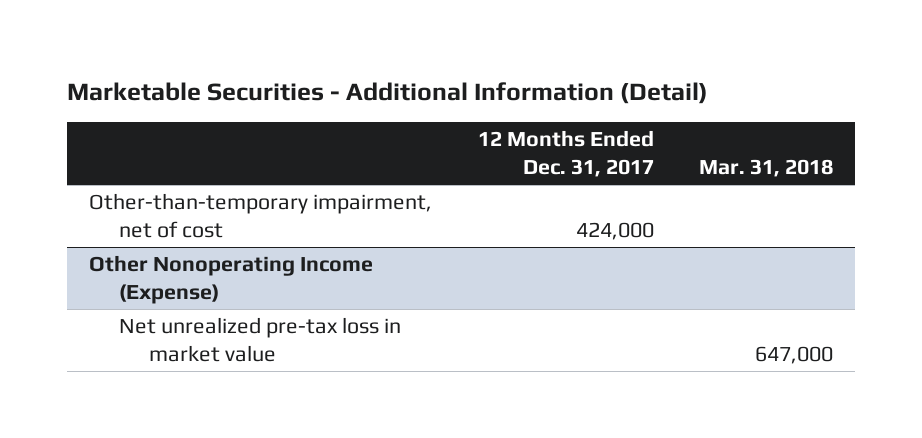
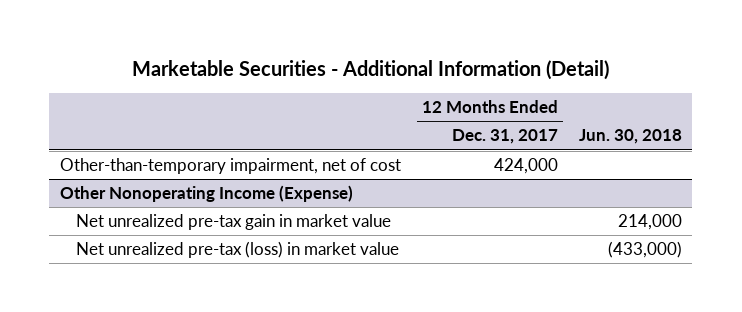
[698,159,833,178] Mar. 31, 2018 -> none
none -> [578,129,682,145] Jun. 30, 2018
none -> [76,214,392,231] Net unrealized pre-tax gain in market value
[119,317,402,362] Net unrealized pre-tax loss in market value -> [76,241,400,259] Net unrealized pre-tax (loss) in market value

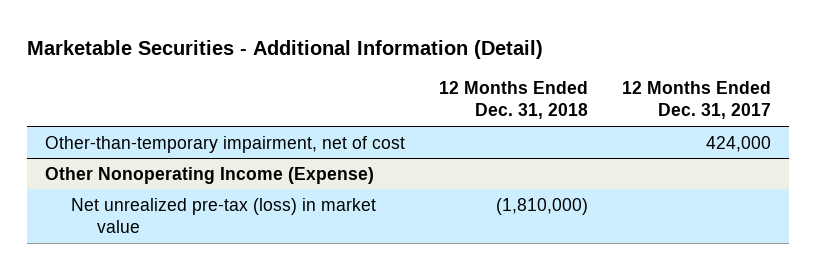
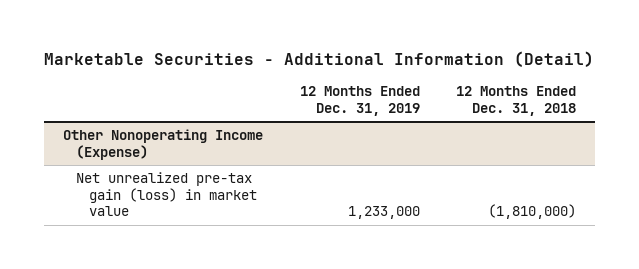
[622,80,772,120] 12 Months Ended Dec. 31, 2017 -> none
none -> [299,86,420,117] 12 Months Ended Dec. 31, 2019
[44,135,405,153] Other-than-temporary impairment, net of cost -> none
[70,197,376,234] Net unrealized pre-tax (loss) in market value -> [75,172,257,217] Net unrealized pre-tax gain (loss) in market value

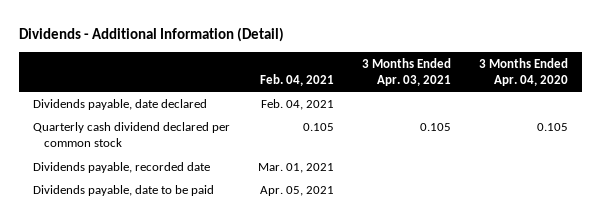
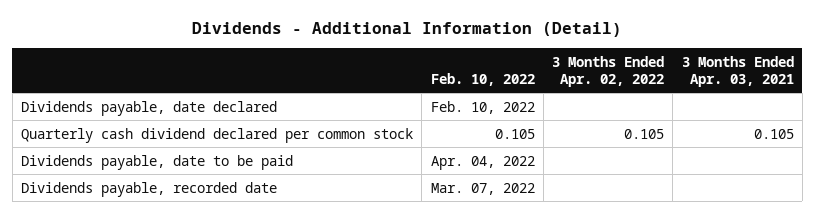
[259,74,334,87] Feb. 04, 2021 -> none
[479,57,569,87] 3 Months Ended Apr. 04, 2020 -> none
none -> [430,72,535,86] Feb. 10, 2022
none -> [552,55,665,87] 3 Months Ended Apr. 02, 2022
[32,161,210,173] Dividends payable, recorded date -> [21,181,278,197] Dividends payable, recorded date

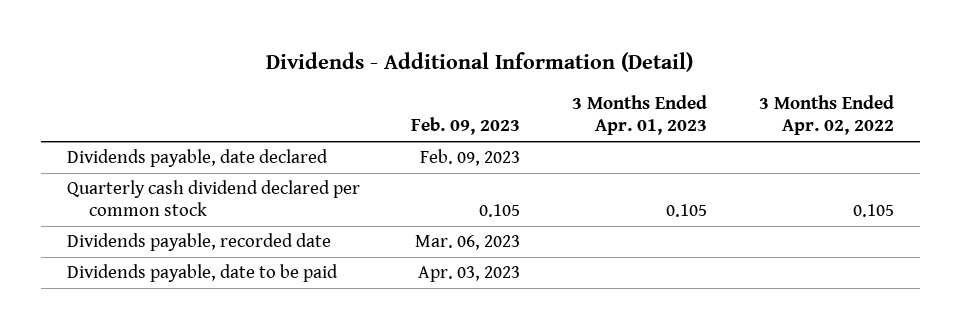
[430,72,535,86] Feb. 10, 2022 -> none
[681,55,794,87] 3 Months Ended Apr. 03, 2021 -> none
none -> [411,117,521,136] Feb. 09, 2023
none -> [572,95,708,136] 3 Months Ended Apr. 01, 2023
[21,154,294,170] Dividends payable, date to be paid -> [66,264,338,283] Dividends payable, date to be paid

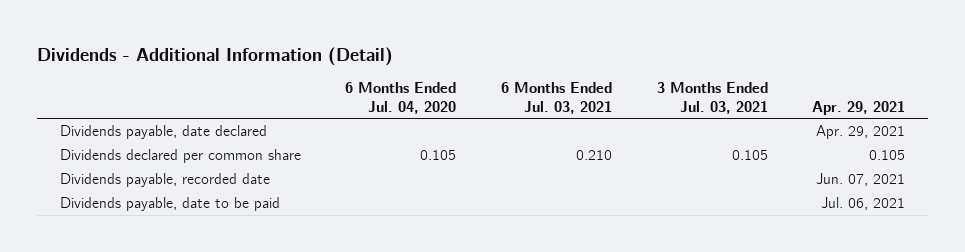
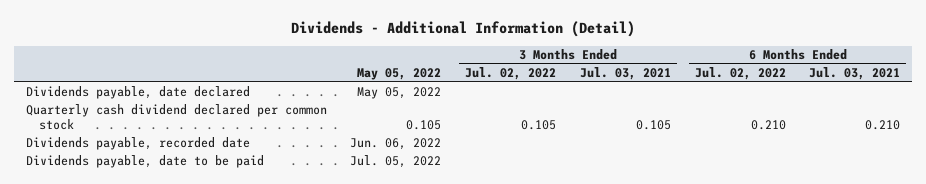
[345,81,457,114] 6 Months Ended Jul. 04, 2020 -> none
[812,100,906,115] Apr. 29, 2021 -> none
none -> [357,67,442,80] May 05, 2022
none -> [465,66,557,80] Jul. 02, 2022
none -> [694,66,786,80] Jul. 02, 2022
[59,149,301,164] Dividends declared per common share -> [25,104,327,131] Quarterly cash dividend declared per common stock

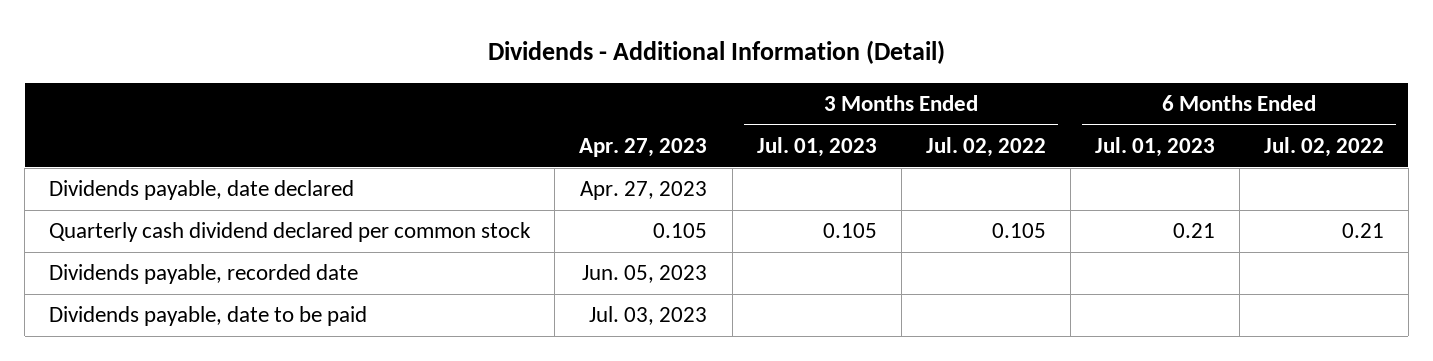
[357,67,442,80] May 05, 2022 -> none
[579,66,671,80] Jul. 03, 2021 -> none
[809,66,901,80] Jul. 03, 2021 -> none
none -> [579,137,708,157] Apr. 27, 2023
none -> [756,136,877,157] Jul. 01, 2023
none -> [1094,136,1215,157] Jul. 01, 2023
[750,120,786,131] 0.210 -> [1341,223,1384,239] 0.21

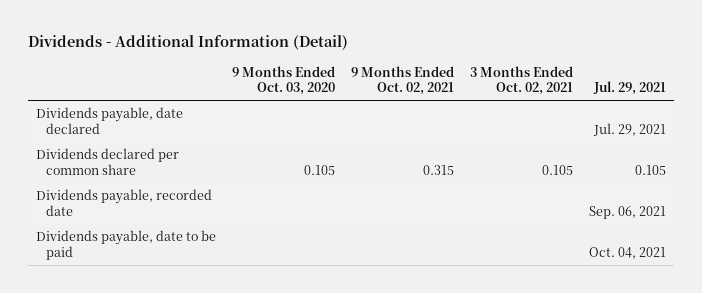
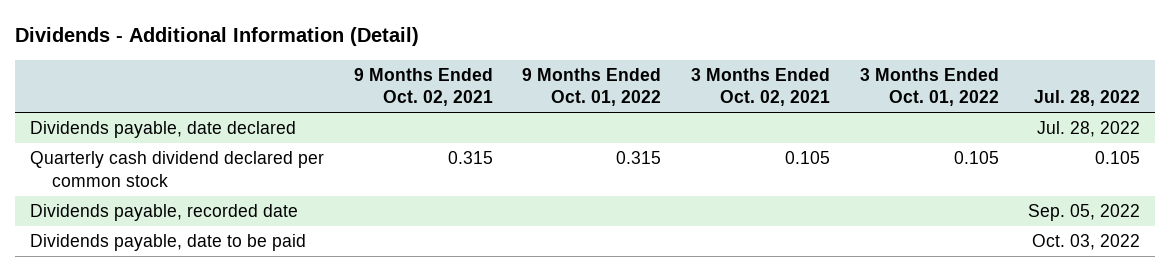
[231,65,335,96] 9 Months Ended Oct. 03, 2020 -> none
[593,81,667,96] Jul. 29, 2021 -> none
none -> [522,67,662,107] 9 Months Ended Oct. 01, 2022
none -> [859,67,999,107] 3 Months Ended Oct. 01, 2022
none -> [1034,90,1141,107] Jul. 28, 2022
[35,148,179,175] Dividends declared per common share -> [30,151,325,187] Quarterly cash dividend declared per common stock

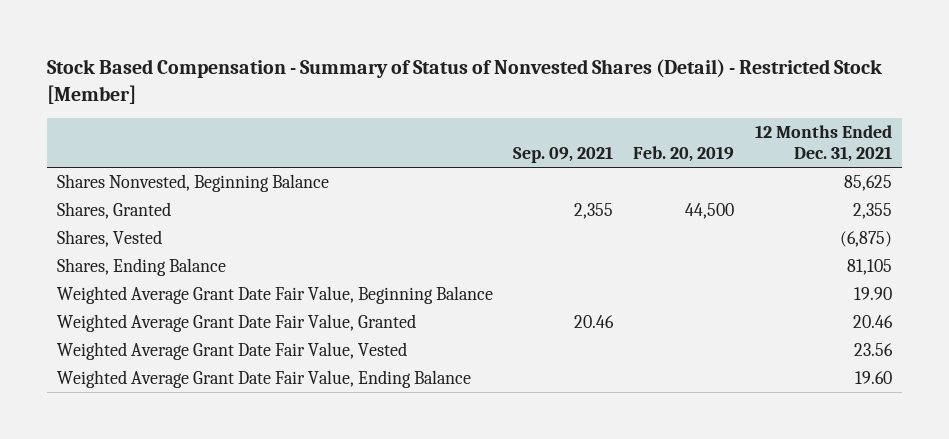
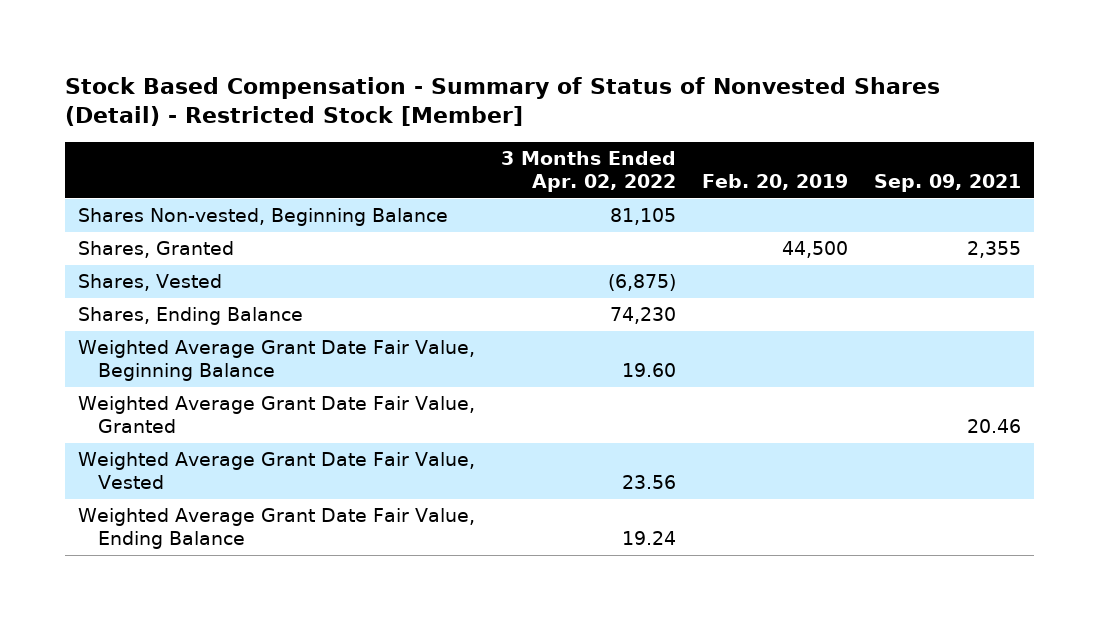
[754,125,892,163] 12 Months Ended Dec. 31, 2021 -> none
none -> [501,151,677,192] 3 Months Ended Apr. 02, 2022
[57,173,330,192] Shares Nonvested, Beginning Balance -> [78,208,449,227] Shares Non-vested, Beginning Balance

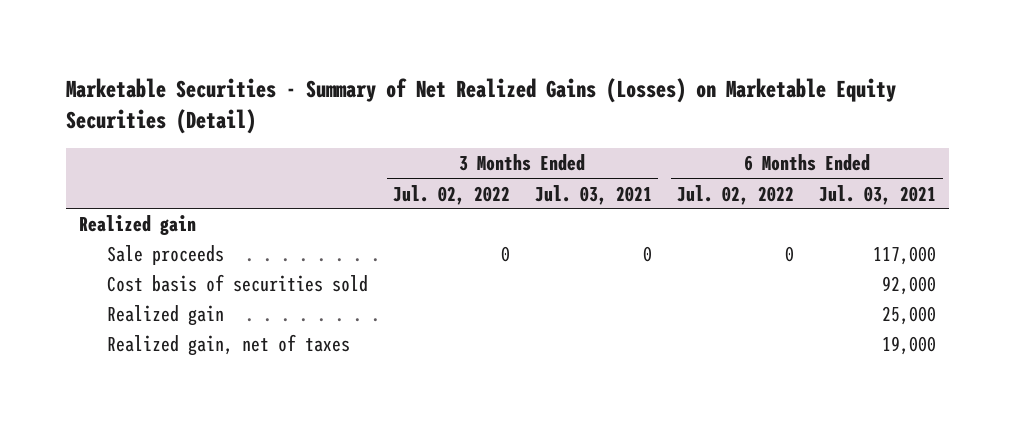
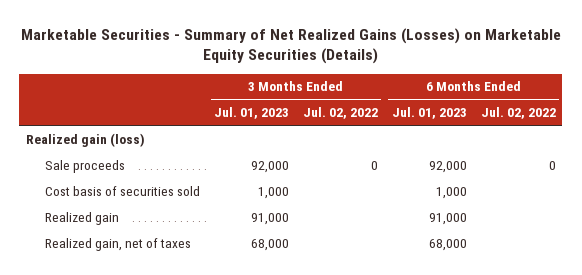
[65,78,896,135] Marketable Securities - Summary of Net Realized Gains (Losses) on Marketable Equity Securities (Detail) -> [20,27,561,65] Marketable Securities - Summary of Net Realized Gains (Losses) on Marketable Equity Securities (Details)
[535,184,653,205] Jul. 03, 2021 -> none
[819,184,937,205] Jul. 03, 2021 -> none
none -> [213,107,289,120] Jul. 01, 2023
none -> [391,107,467,120] Jul. 01, 2023
[78,215,196,236] Realized gain -> [26,132,146,147] Realized gain (loss)

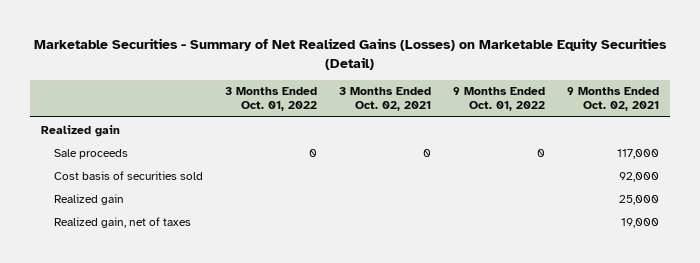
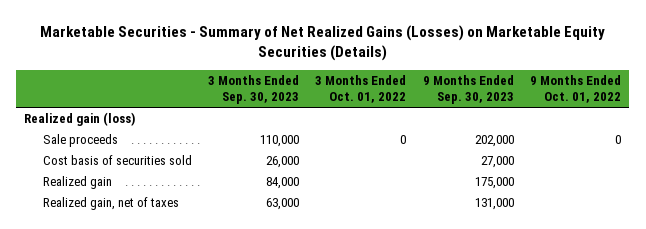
[34,37,668,70] Marketable Securities - Summary of Net Realized Gains (Losses) on Marketable Equity Securities (Detail) -> [39,24,605,62] Marketable Securities - Summary of Net Realized Gains (Losses) on Marketable Equity Securities (Details)
[338,87,431,112] 3 Months Ended Oct. 02, 2021 -> none
[566,87,659,112] 9 Months Ended Oct. 02, 2021 -> none
none -> [208,75,300,105] 3 Months Ended Sep. 30, 2023
none -> [422,75,514,105] 9 Months Ended Sep. 30, 2023
[41,124,121,137] Realized gain -> [24,111,136,126] Realized gain (loss)

